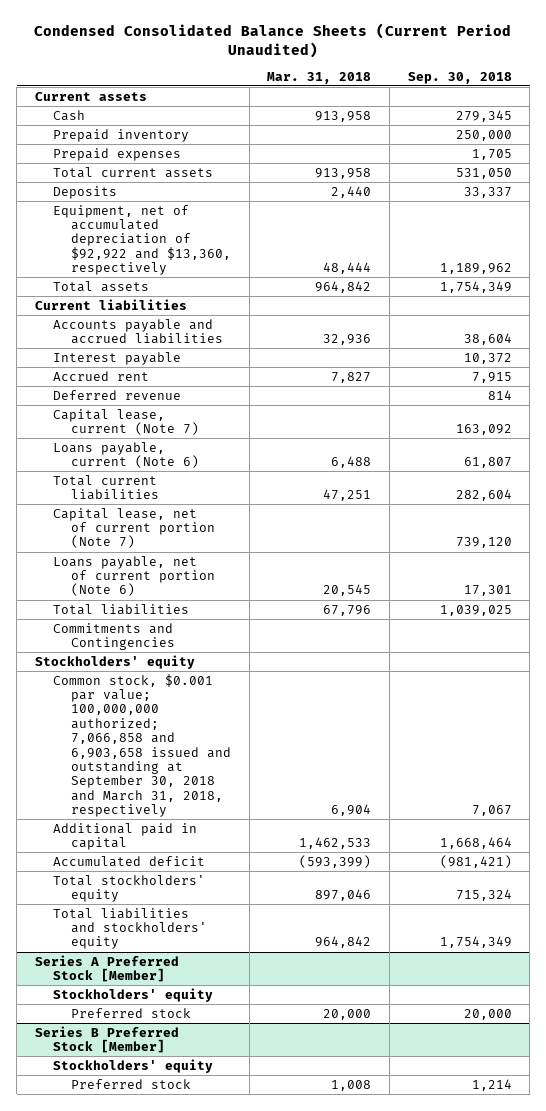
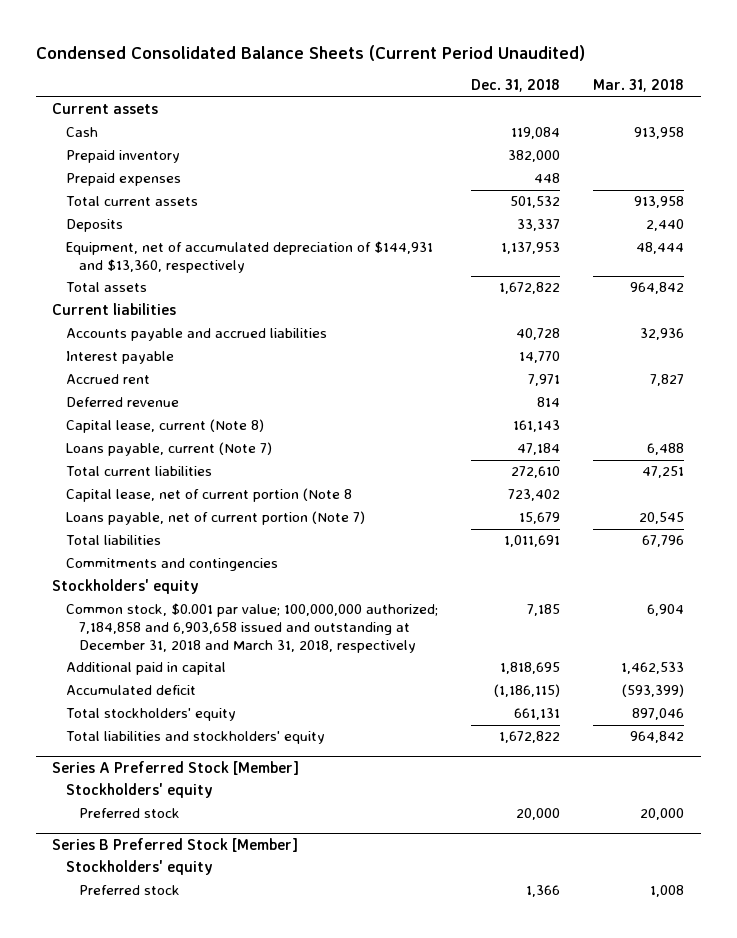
[407,71,512,84] Sep. 30, 2018 -> none
none -> [470,79,560,93] Dec. 31, 2018
[53,204,232,276] Equipment, net of accumulated depreciation of $92,922 and $13,360, respectively -> [65,241,433,274] Equipment, net of accumulated depreciation of $144,931 and $13,360, respectively
[53,408,200,436] Capital lease, current (Note 7) -> [65,419,264,434] Capital lease, current (Note 8)
[53,441,200,469] Loans payable, current (Note 6) -> [65,442,272,457] Loans payable, current (Note 7)
[53,507,216,549] Capital lease, net of current portion (Note 7) -> [65,488,352,503] Capital lease, net of current portion (Note 8
[53,555,216,597] Loans payable, net of current portion (Note 6) -> [65,511,365,526] Loans payable, net of current portion (Note 7)
[53,622,176,651] Commitments and Contingencies -> [65,558,278,572] Commitments and contingencies
[53,673,232,818] Common stock, $0.001 par value; 100,000,000 authorized; 7,066,858 and 6,903,658 issued and outstanding at September 30, 2018 and March 31, 2018, respectively -> [65,603,438,653] Common stock, $0.001 par value; 100,000,000 authorized; 7,184,858 and 6,903,658 issued and outstanding at December 31, 2018 and March 31, 2018, respectively

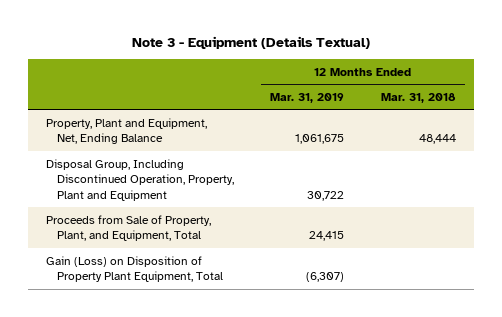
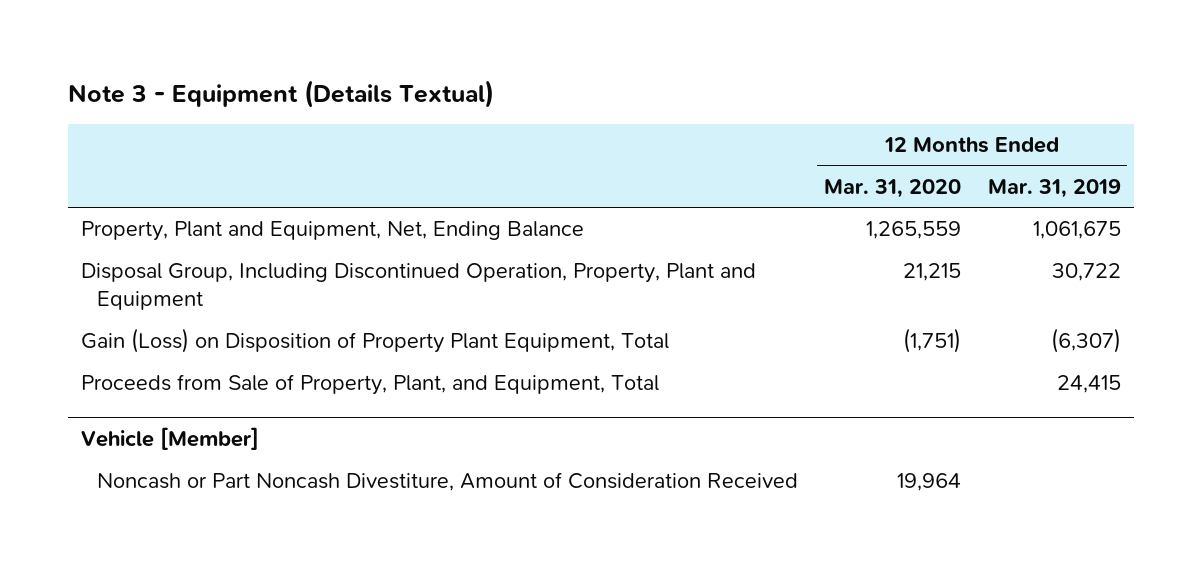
[380,92,456,103] Mar. 31, 2018 -> none
none -> [824,178,962,198] Mar. 31, 2020
[46,214,212,242] Proceeds from Sale of Property, Plant, and Equipment, Total -> [81,374,660,396] Proceeds from Sale of Property, Plant, and Equipment, Total
none -> [81,427,260,451] Vehicle [Member]
none -> [96,472,798,492] Noncash or Part Noncash Divestiture, Amount of Consideration Received

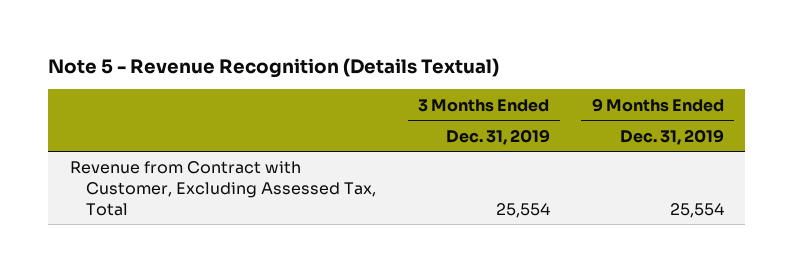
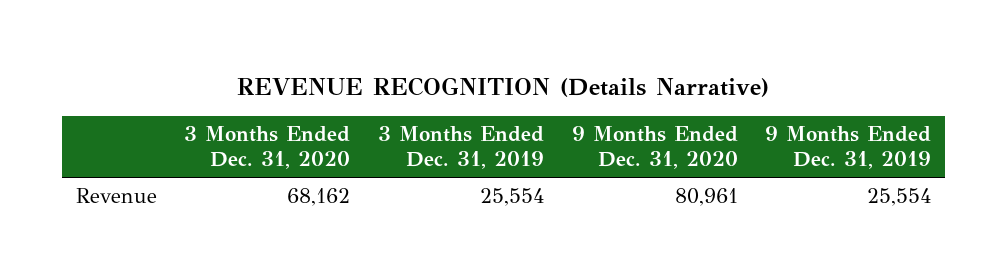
[48,58,500,79] Note 5 - Revenue Recognition (Details Textual) -> [237,76,770,97] REVENUE RECOGNITION (Details Narrative)
none -> [184,125,351,170] 3 Months Ended Dec. 31, 2020
none -> [571,125,738,170] 9 Months Ended Dec. 31, 2020
[69,161,377,216] Revenue from Contract with Customer, Excluding Assessed Tax, Total -> [75,188,157,204] Revenue

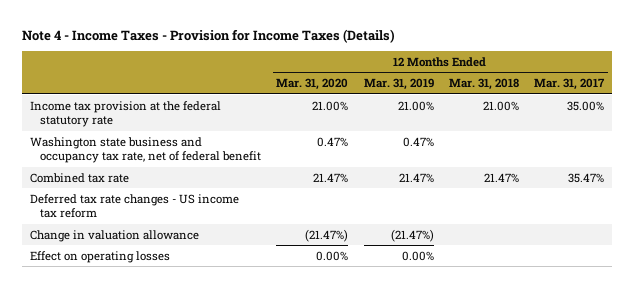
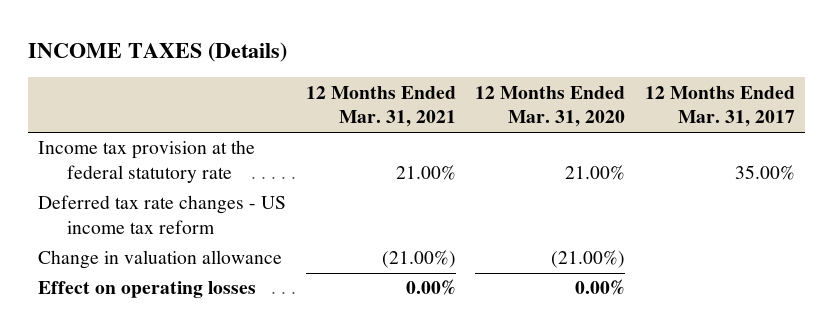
[21,28,395,43] Note 4 - Income Taxes - Provision for Income Taxes (Details) -> [28,42,288,63] INCOME TAXES (Details)
[363,78,434,91] Mar. 31, 2019 -> none
[448,78,519,91] Mar. 31, 2018 -> none
none -> [305,85,456,128] 12 Months Ended Mar. 31, 2021
[29,136,262,164] Washington state business and occupancy tax rate, net of federal benefit -> none
[29,172,129,183] Combined tax rate -> none
[305,228,349,242] (21.47%) -> [551,250,626,269] (21.00%)

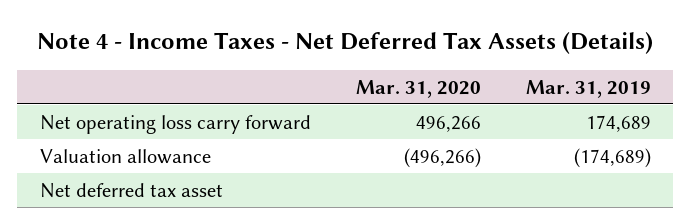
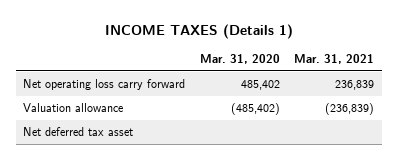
[37,32,654,55] Note 4 - Income Taxes - Net Deferred Tax Assets (Details) -> [104,23,293,39] INCOME TAXES (Details 1)
[525,79,651,98] Mar. 31, 2019 -> none
none -> [294,54,375,65] Mar. 31, 2021
[415,115,481,132] 496,266 -> [240,80,280,91] 485,402
[403,147,481,168] (496,266) -> [230,103,280,116] (485,402)

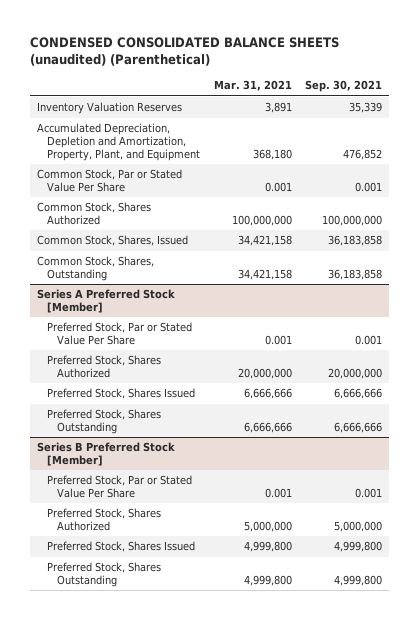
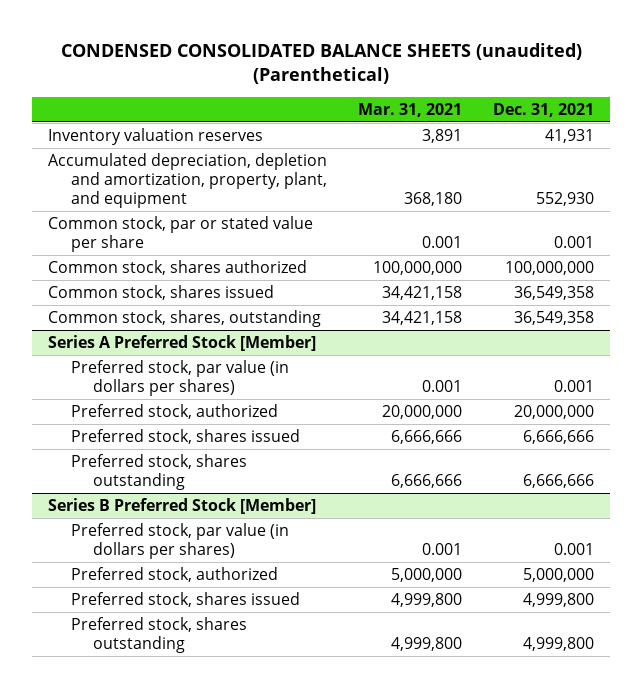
[305,80,383,93] Sep. 30, 2021 -> none
none -> [493,103,595,118] Dec. 31, 2021
[36,102,182,115] Inventory Valuation Reserves -> [47,127,263,145] Inventory valuation reserves
[36,123,200,161] Accumulated Depreciation, Depletion and Amortization, Property, Plant, and Equipment -> [47,152,327,208] Accumulated depreciation, depletion and amortization, property, plant, and equipment
[36,169,182,193] Common Stock, Par or Stated Value Per Share -> [47,215,313,252] Common stock, par or stated value per share
[36,202,151,226] Common Stock, Shares Authorized -> [47,259,307,275] Common stock, shares authorized
[36,235,188,247] Common Stock, Shares, Issued -> [47,284,274,300] Common stock, shares issued
[36,256,154,282] Common Stock, Shares, Outstanding -> [47,309,321,327] Common stock, shares, outstanding
[46,322,192,346] Preferred Stock, Par or Stated Value Per Share -> [70,359,289,396] Preferred stock, par value (in dollars per shares)
[46,355,161,379] Preferred Stock, Shares Authorized -> [70,403,278,419] Preferred stock, authorized
[46,388,195,400] Preferred Stock, Shares Issued -> [70,428,300,444] Preferred stock, shares issued
[46,409,161,435] Preferred Stock, Shares Outstanding -> [70,453,247,490] Preferred stock, shares outstanding
[46,475,192,499] Preferred Stock, Par or Stated Value Per Share -> [70,522,289,559] Preferred stock, par value (in dollars per shares)
[46,508,161,532] Preferred Stock, Shares Authorized -> [70,566,278,582] Preferred stock, authorized
[46,541,195,553] Preferred Stock, Shares Issued -> [70,591,300,607] Preferred stock, shares issued
[46,562,161,588] Preferred Stock, Shares Outstanding -> [70,616,247,653] Preferred stock, shares outstanding

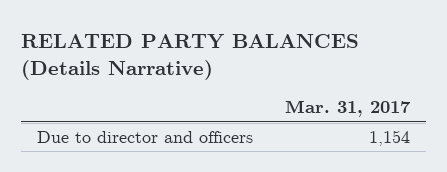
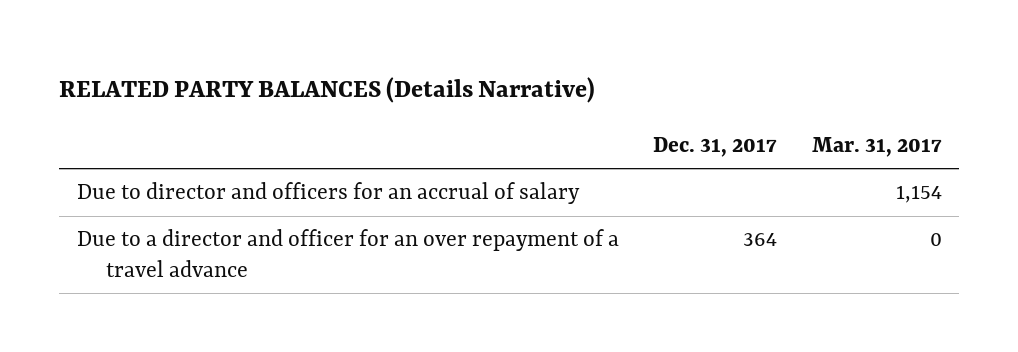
none -> [653,137,778,158] Dec. 31, 2017
[36,131,253,144] Due to director and officers -> [76,182,580,205] Due to director and officers for an accrual of salary
none -> [76,229,619,277] Due to a director and officer for an over repayment of a travel advance

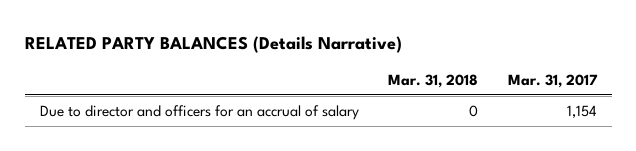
[653,137,778,158] Dec. 31, 2017 -> none
none -> [388,74,479,89] Mar. 31, 2018
[76,229,619,277] Due to a director and officer for an over repayment of a travel advance -> none

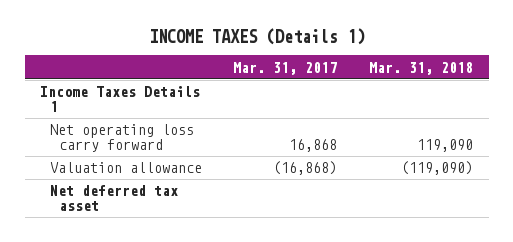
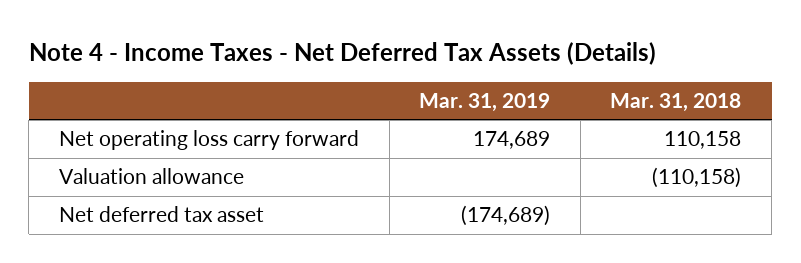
[148,28,365,46] INCOME TAXES (Details 1) -> [28,42,656,66] Note 4 - Income Taxes - Net Deferred Tax Assets (Details)
[233,61,338,75] Mar. 31, 2017 -> none
none -> [419,92,551,112] Mar. 31, 2019
[40,86,201,113] Income Taxes Details 1 -> none
[416,139,473,153] 119,090 -> [664,131,742,150] 110,158
[400,161,473,176] (119,090) -> [652,167,742,189] (110,158)

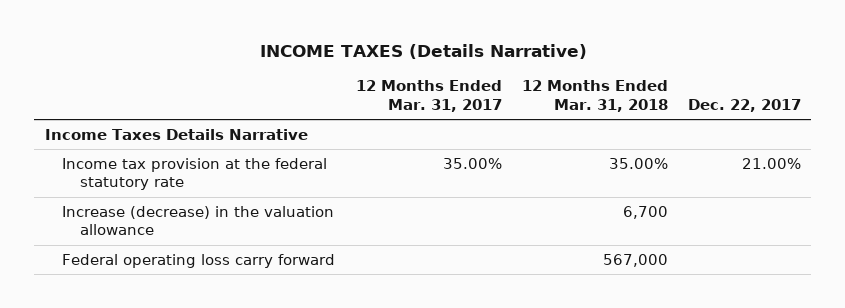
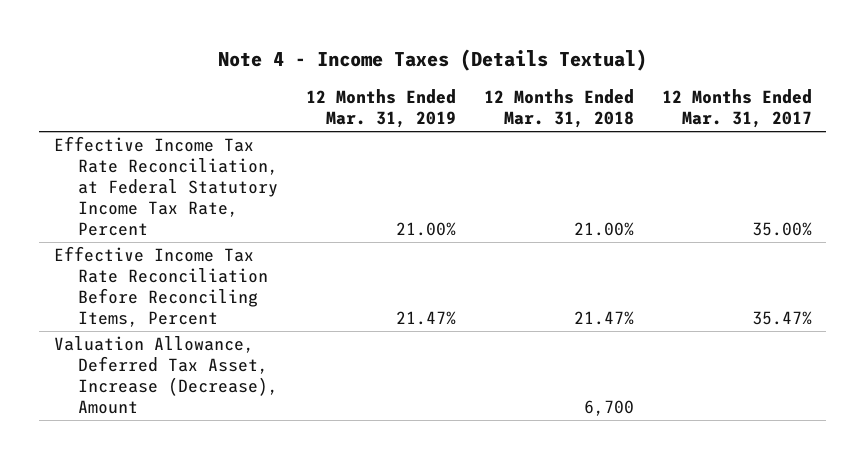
[259,44,587,60] INCOME TAXES (Details Narrative) -> [217,49,647,72] Note 4 - Income Taxes (Details Textual)
[687,98,801,112] Dec. 22, 2017 -> none
none -> [305,89,456,129] 12 Months Ended Mar. 31, 2019
[44,128,308,140] Income Taxes Details Narrative -> none
[62,253,336,268] Federal operating loss carry forward -> none
[62,157,328,191] Income tax provision at the federal statutory rate -> [53,136,278,236] Effective Income Tax Rate Reconciliation, at Federal Statutory Income Tax Rate, Percent
[608,157,668,169] 35.00% -> [573,221,634,236] 21.00%
none -> [53,246,268,327] Effective Income Tax Rate Reconciliation Before Reconciling Items, Percent
[62,205,335,236] Increase (decrease) in the valuation allowance -> [53,336,278,414] Valuation Allowance, Deferred Tax Asset, Increase (Decrease), Amount

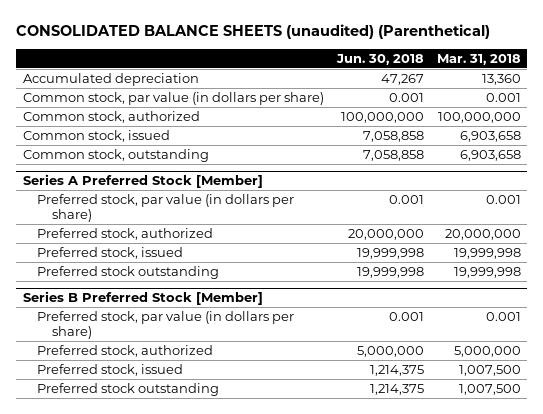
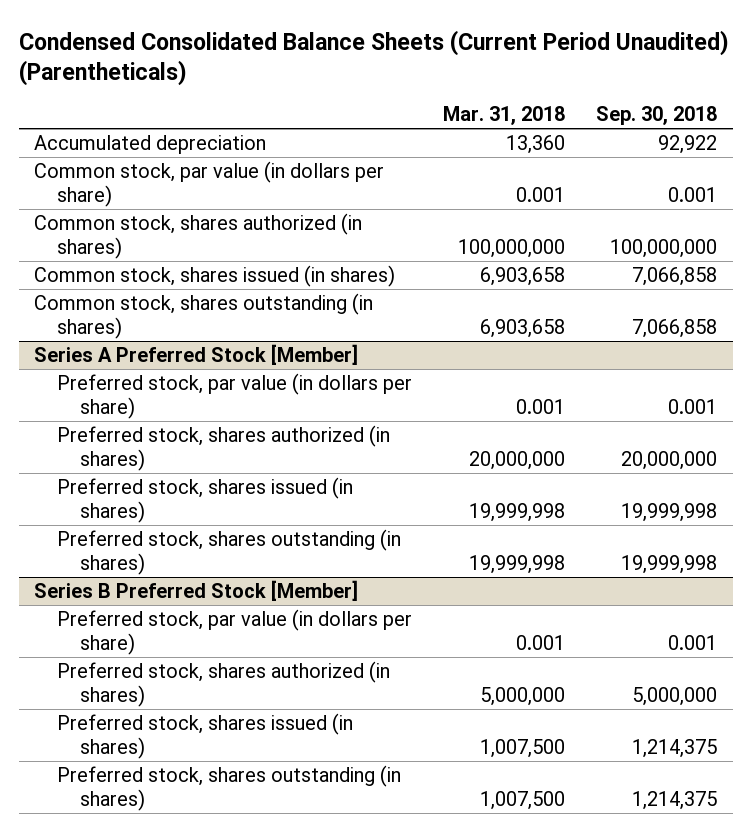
[15,23,490,39] CONSOLIDATED BALANCE SHEETS (unaudited) (Parenthetical) -> [18,29,729,87] Condensed Consolidated Balance Sheets (Current Period Unaudited) (Parentheticals)
[335,53,424,65] Jun. 30, 2018 -> none
none -> [596,106,718,126] Sep. 30, 2018
[22,110,200,123] Common stock, authorized -> [34,213,363,259] Common stock, shares authorized (in shares)
[22,129,170,142] Common stock, issued -> [34,265,396,288] Common stock, shares issued (in shares)
[22,148,209,162] Common stock, outstanding -> [34,293,374,339] Common stock, shares outstanding (in shares)
[37,227,214,240] Preferred stock, authorized -> [57,425,391,471] Preferred stock, shares authorized (in shares)
[37,246,184,259] Preferred stock, issued -> [57,477,354,523] Preferred stock, shares issued (in shares)
[37,265,220,279] Preferred stock outstanding -> [57,529,402,575] Preferred stock, shares outstanding (in shares)
[37,344,214,357] Preferred stock, authorized -> [57,661,391,707] Preferred stock, shares authorized (in shares)
[37,363,184,376] Preferred stock, issued -> [57,713,354,759] Preferred stock, shares issued (in shares)
[37,382,220,396] Preferred stock outstanding -> [57,765,402,811] Preferred stock, shares outstanding (in shares)

